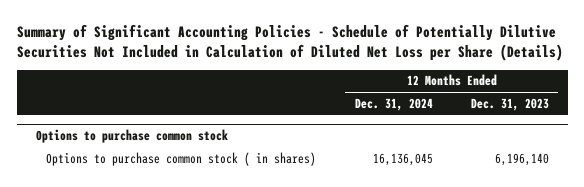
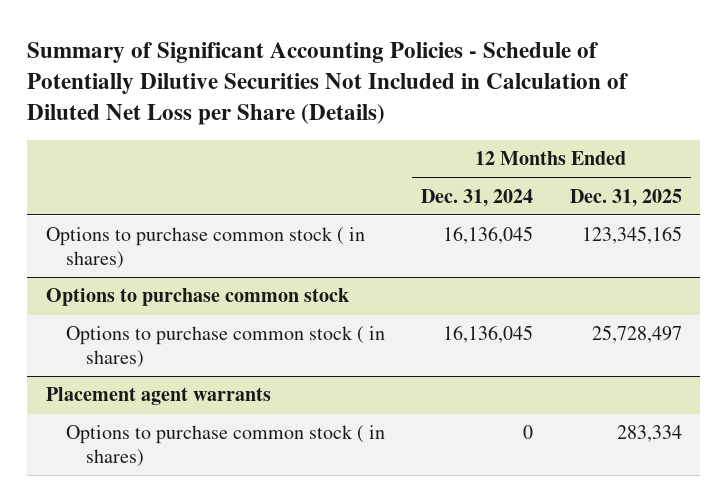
[470,98,549,112] Dec. 31, 2023 -> none
none -> [569,188,682,207] Dec. 31, 2025
none -> [45,227,365,269] Options to purchase common stock ( in shares)
none -> [45,387,271,406] Placement agent warrants
none -> [65,425,385,467] Options to purchase common stock ( in shares)

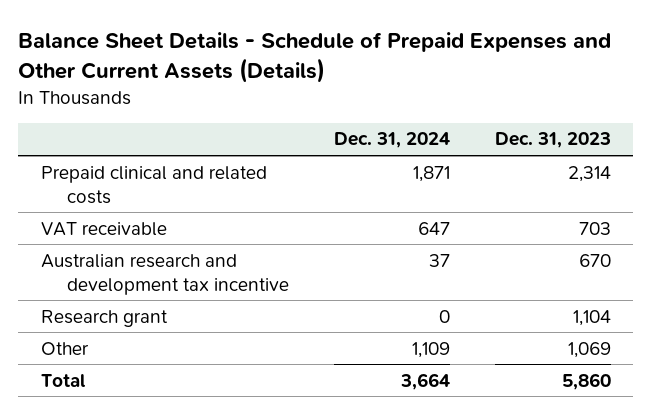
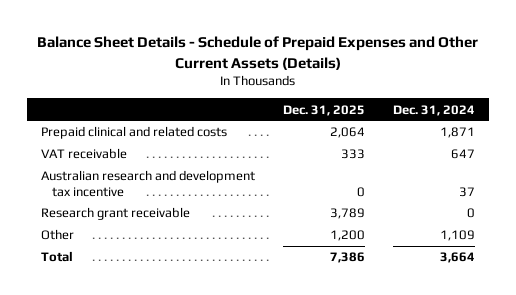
[494,132,611,149] Dec. 31, 2023 -> none
none -> [282,104,365,116] Dec. 31, 2025
[40,309,168,327] Research grant -> [40,207,190,221] Research grant receivable

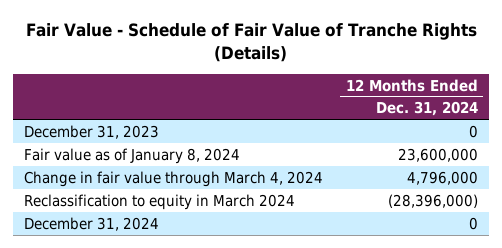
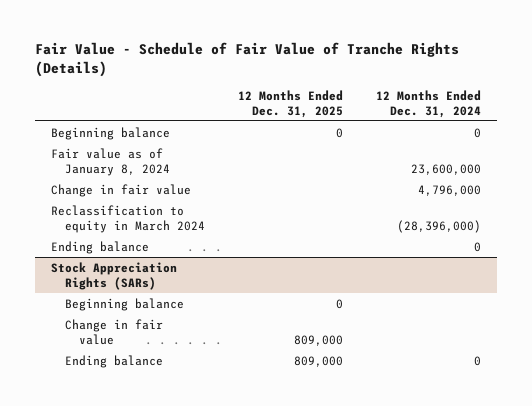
none -> [237,89,343,118] 12 Months Ended Dec. 31, 2025
[24,124,160,139] December 31, 2023 -> [51,126,171,140] Beginning balance
[24,170,324,187] Change in fair value through March 4, 2024 -> [51,183,192,197] Change in fair value
[24,216,160,231] December 31, 2024 -> [51,240,150,254] Ending balance
none -> [51,261,178,290] Stock Appreciation Rights (SARs)
none -> [65,297,185,311] Beginning balance
none -> [65,318,164,345] Change in fair value
none -> [65,354,164,368] Ending balance

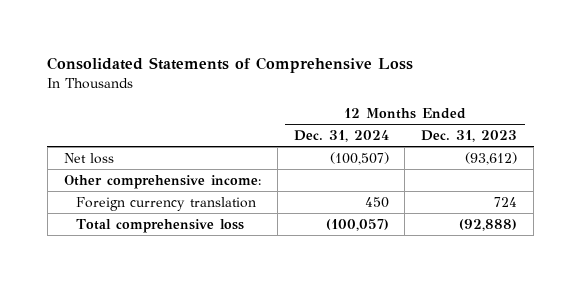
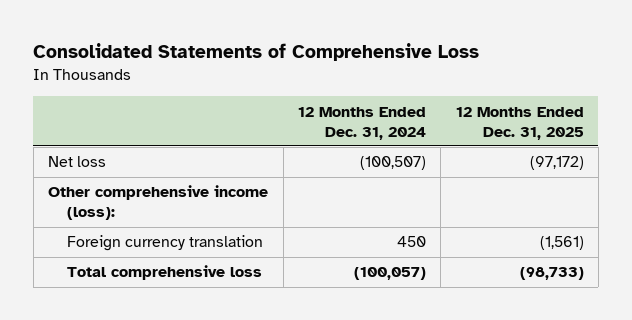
[421,129,518,142] Dec. 31, 2023 -> none
none -> [455,106,584,140] 12 Months Ended Dec. 31, 2025
[63,174,261,189] Other comprehensive income: -> [48,185,269,221] Other comprehensive income (loss):

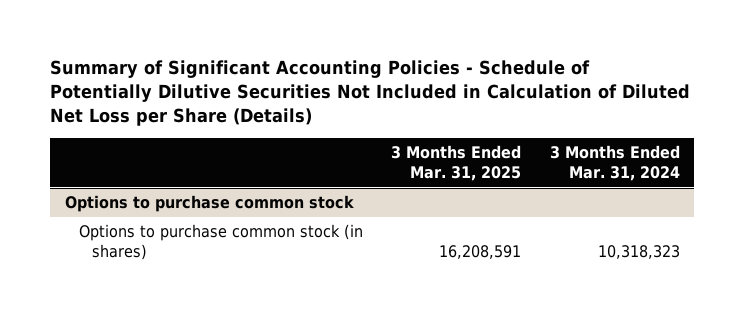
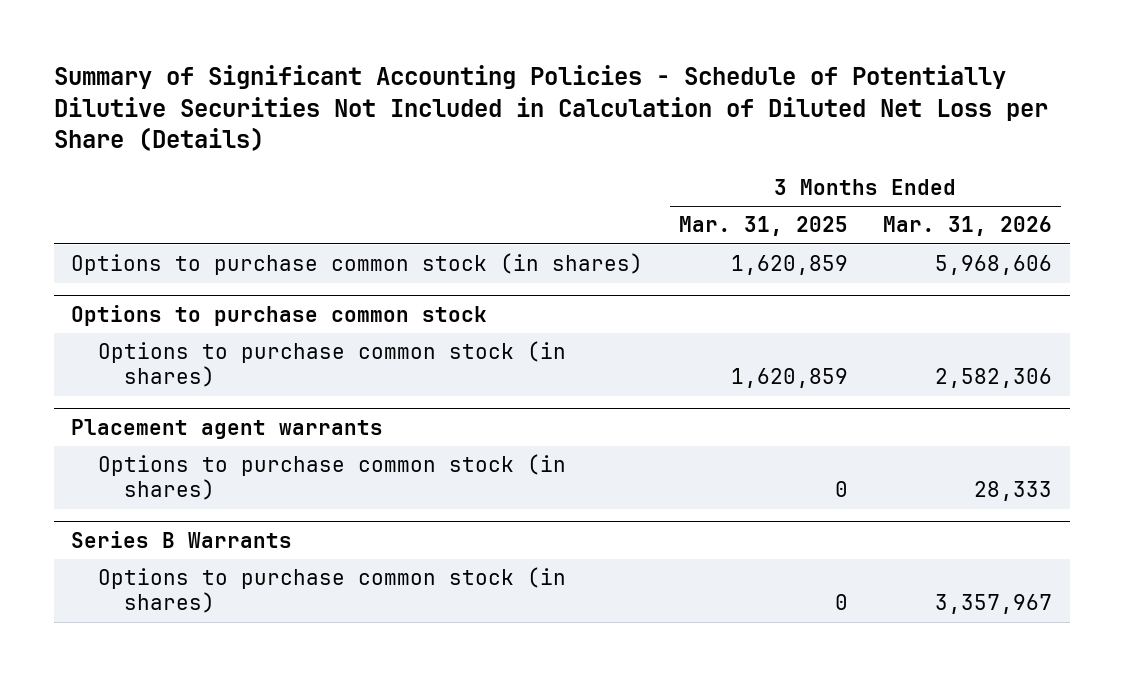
[549,144,680,181] 3 Months Ended Mar. 31, 2024 -> none
none -> [882,216,1052,237] Mar. 31, 2026
none -> [71,253,644,276] Options to purchase common stock (in shares)
[439,245,522,260] 16,208,591 -> [730,368,848,389] 1,620,859
none -> [71,418,384,439] Placement agent warrants
none -> [97,454,566,501] Options to purchase common stock (in shares)
none -> [71,530,293,548] Series B Warrants
none -> [97,567,566,614] Options to purchase common stock (in shares)

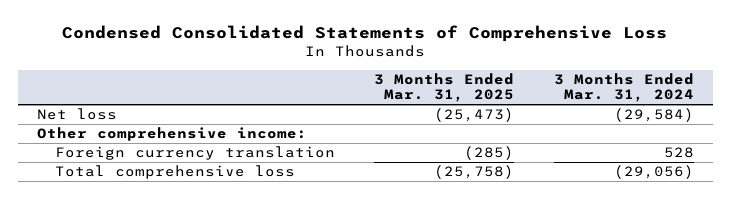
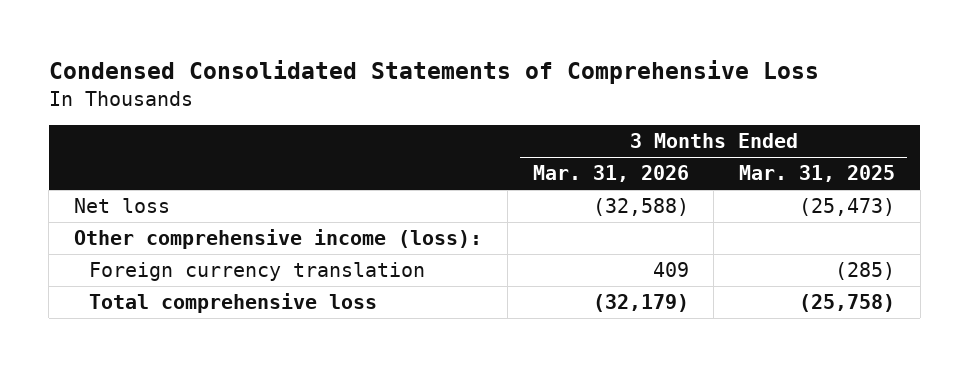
[553,72,694,103] 3 Months Ended Mar. 31, 2024 -> none
none -> [532,165,689,183] Mar. 31, 2026
[37,127,308,142] Other comprehensive income: -> [74,229,483,250] Other comprehensive income (loss):

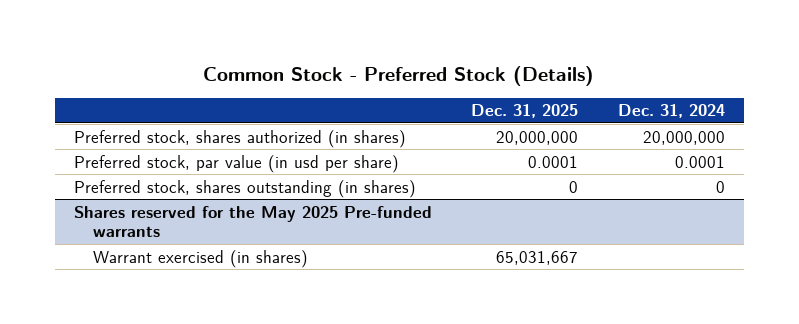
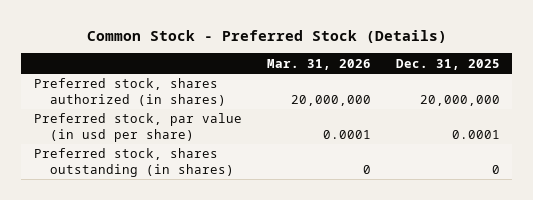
[617,104,725,119] Dec. 31, 2024 -> none
none -> [266,58,371,70] Mar. 31, 2026
[74,205,433,238] Shares reserved for the May 2025 Pre-funded warrants -> none
[93,249,309,268] Warrant exercised (in shares) -> none

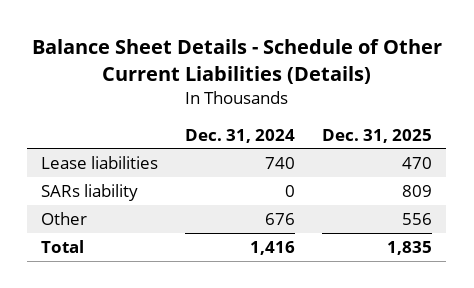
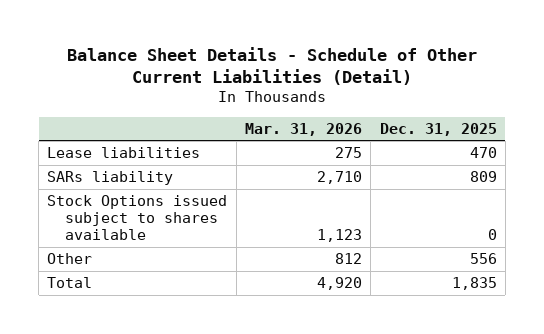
[31,38,442,84] Balance Sheet Details - Schedule of Other Current Liabilities (Details) -> [66,46,477,85] Balance Sheet Details - Schedule of Other Current Liabilities (Detail)
[185,128,296,143] Dec. 31, 2024 -> none
none -> [244,122,362,136] Mar. 31, 2026
none -> [47,195,228,241] Stock Options issued subject to shares available

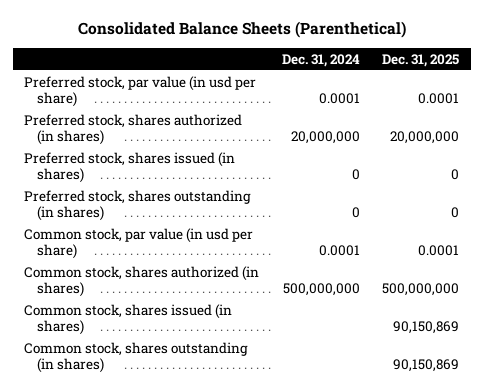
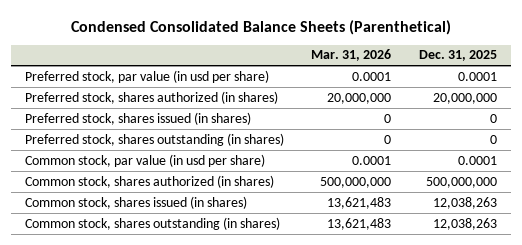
[77,21,406,39] Consolidated Balance Sheets (Parenthetical) -> [70,19,451,35] Condensed Consolidated Balance Sheets (Parenthetical)
[281,53,360,67] Dec. 31, 2024 -> none
none -> [311,49,392,62] Mar. 31, 2026
[393,320,460,334] 90,150,869 -> [432,196,497,209] 12,038,263
[393,358,460,372] 90,150,869 -> [432,217,497,230] 12,038,263

